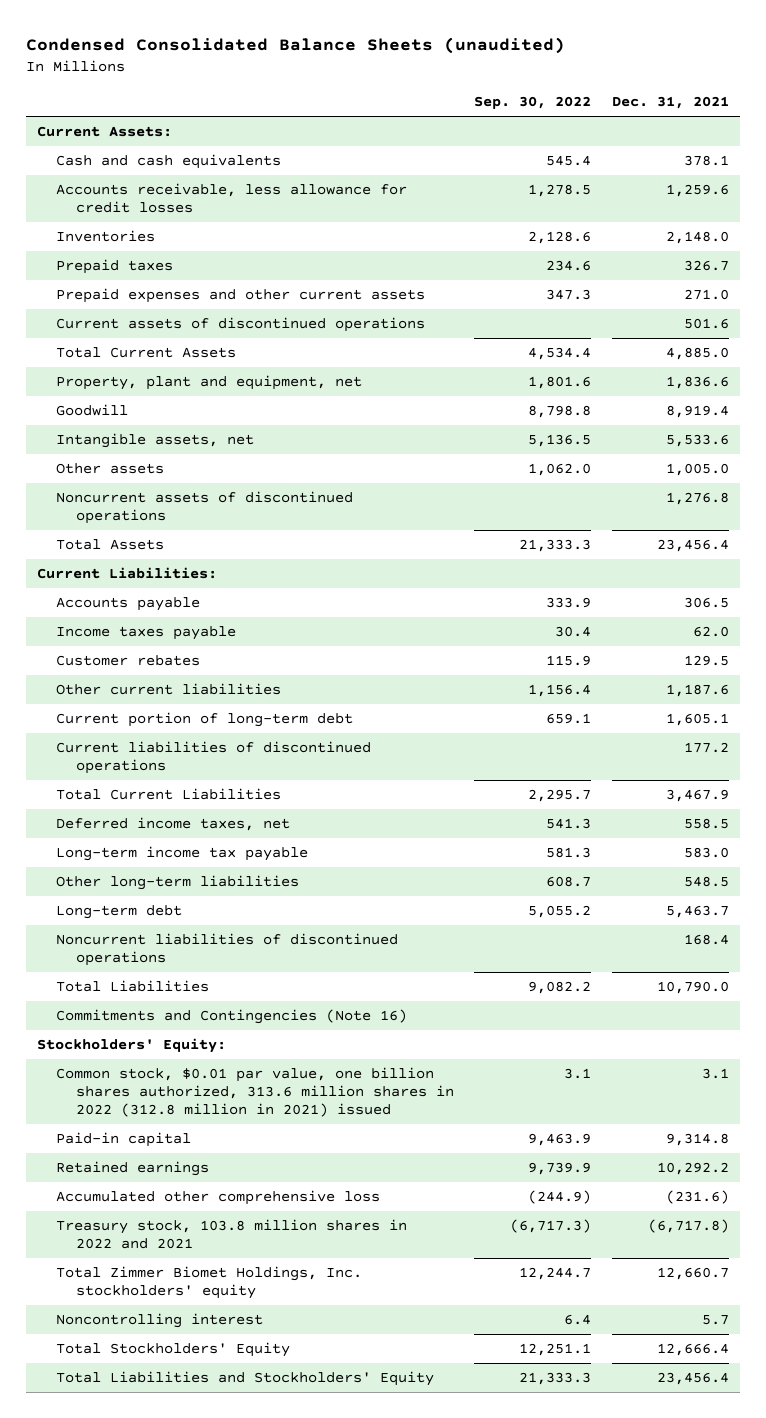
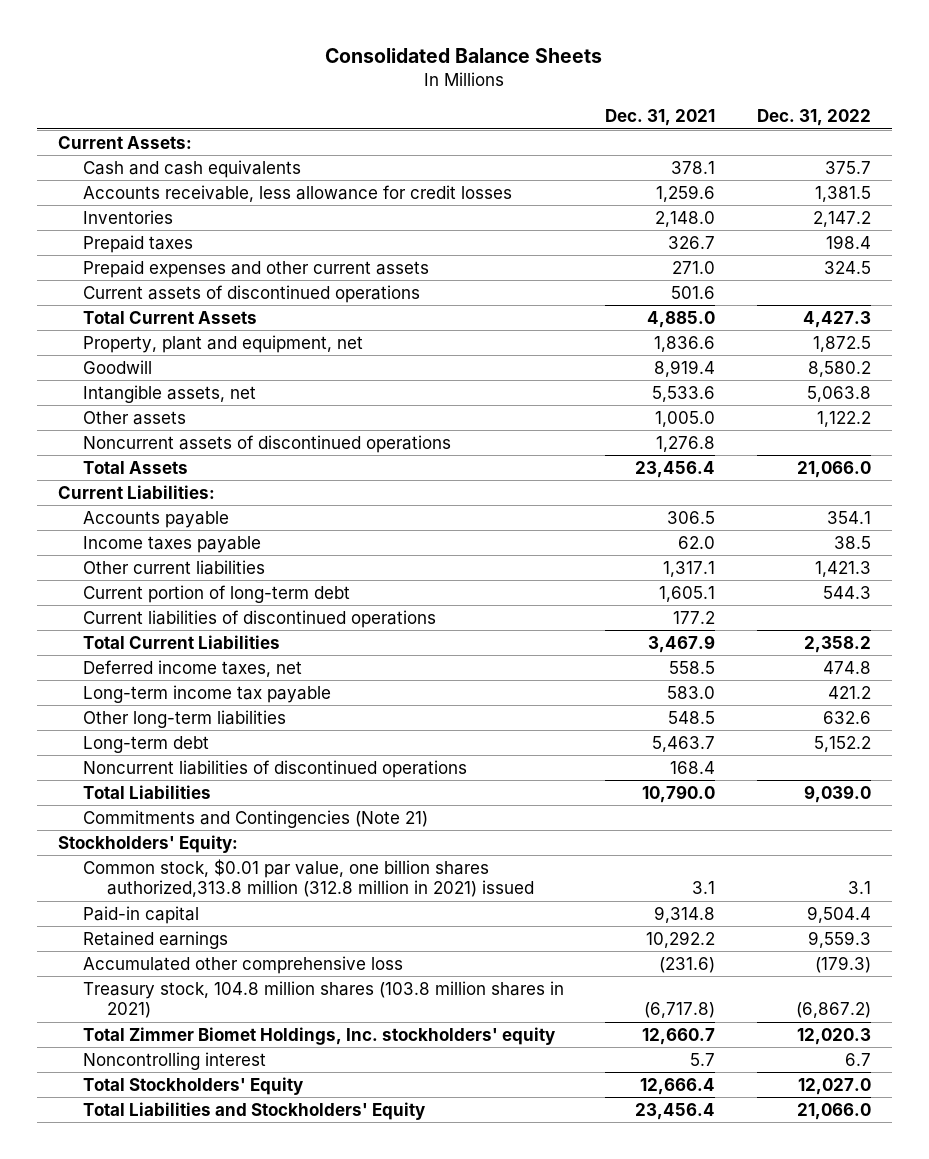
[26,37,566,55] Condensed Consolidated Balance Sheets (unaudited) -> [325,48,603,64] Consolidated Balance Sheets
[474,95,592,109] Sep. 30, 2022 -> none
none -> [757,109,872,127] Dec. 31, 2022
[56,655,201,667] Customer rebates -> none
[666,684,730,698] 1,187.6 -> [663,560,716,577] 1,317.1
[56,1009,408,1025] Commitments and Contingencies (Note 16) -> [82,809,428,828] Commitments and Contingencies (Note 21)
[56,1067,454,1118] Common stock, $0.01 par value, one billion shares authorized, 313.6 million shares in 2022 (312.8 million in 2021) issued -> [82,858,535,898] Common stock, $0.01 par value, one billion shares authorized,313.8 million (312.8 million in 2021) issued
[56,1219,408,1250] Treasury stock, 103.8 million shares in 2022 and 2021 -> [82,980,564,1019] Treasury stock, 104.8 million shares (103.8 million shares in 2021)

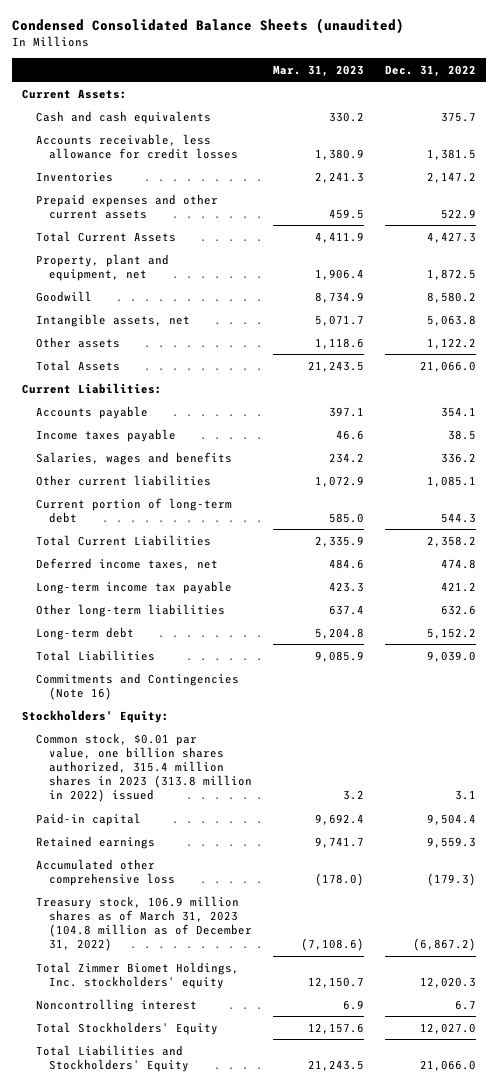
[325,48,603,64] Consolidated Balance Sheets -> [12,18,405,35] Condensed Consolidated Balance Sheets (unaudited)
[605,109,716,127] Dec. 31, 2021 -> none
none -> [273,64,365,77] Mar. 31, 2023
[82,234,193,253] Prepaid taxes -> none
[82,284,420,303] Current assets of discontinued operations -> none
[824,260,872,274] 324.5 -> [440,208,476,219] 522.9
[82,434,451,453] Noncurrent assets of discontinued operations -> none
none -> [35,451,232,465] Salaries, wages and benefits
[815,560,872,577] 1,421.3 -> [426,475,476,487] 1,085.1
[82,609,436,628] Current liabilities of discontinued operations -> none
[82,759,467,778] Noncurrent liabilities of discontinued operations -> none
[82,809,428,828] Commitments and Contingencies (Note 21) -> [35,672,239,700] Commitments and Contingencies (Note 16)
[82,858,535,898] Common stock, $0.01 par value, one billion shares authorized,313.8 million (312.8 million in 2021) issued -> [35,732,253,803] Common stock, $0.01 par value, one billion shares authorized, 315.4 million shares in 2023 (313.8 million in 2022) issued
[82,980,564,1019] Treasury stock, 104.8 million shares (103.8 million shares in 2021) -> [35,895,253,951] Treasury stock, 106.9 million shares as of March 31, 2023 (104.8 million as of December 31, 2022)

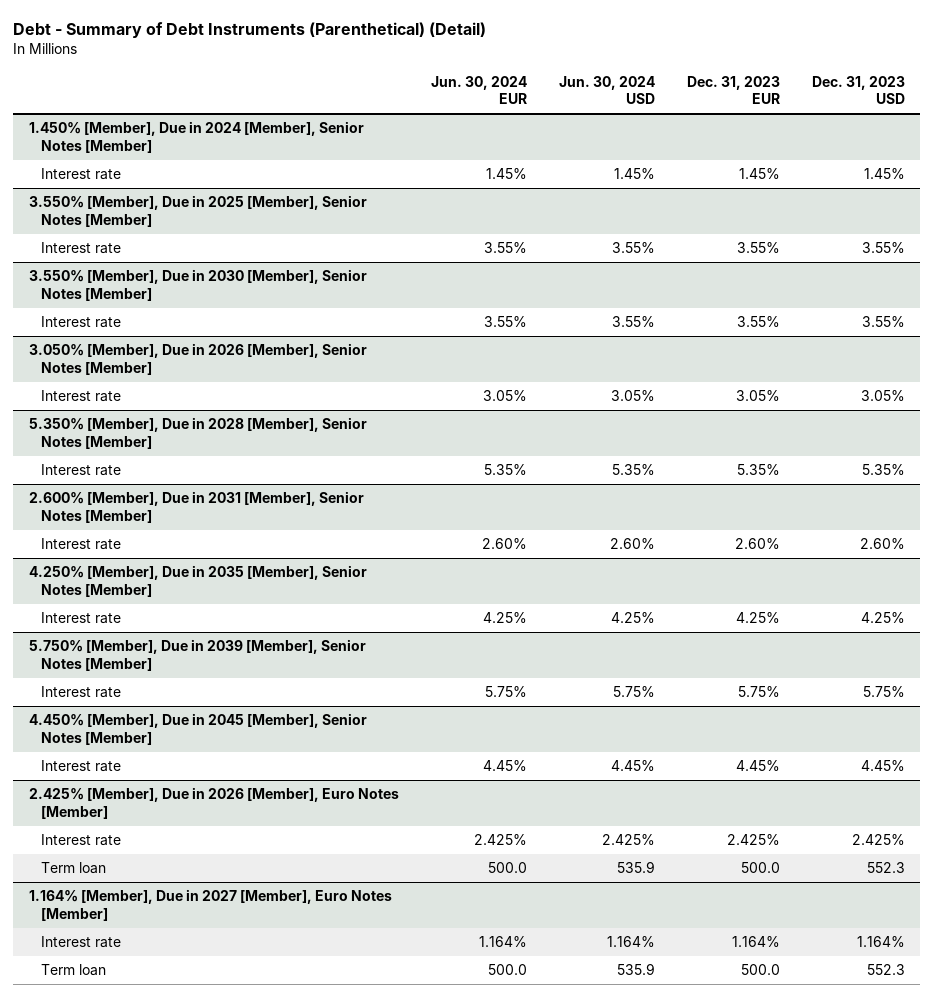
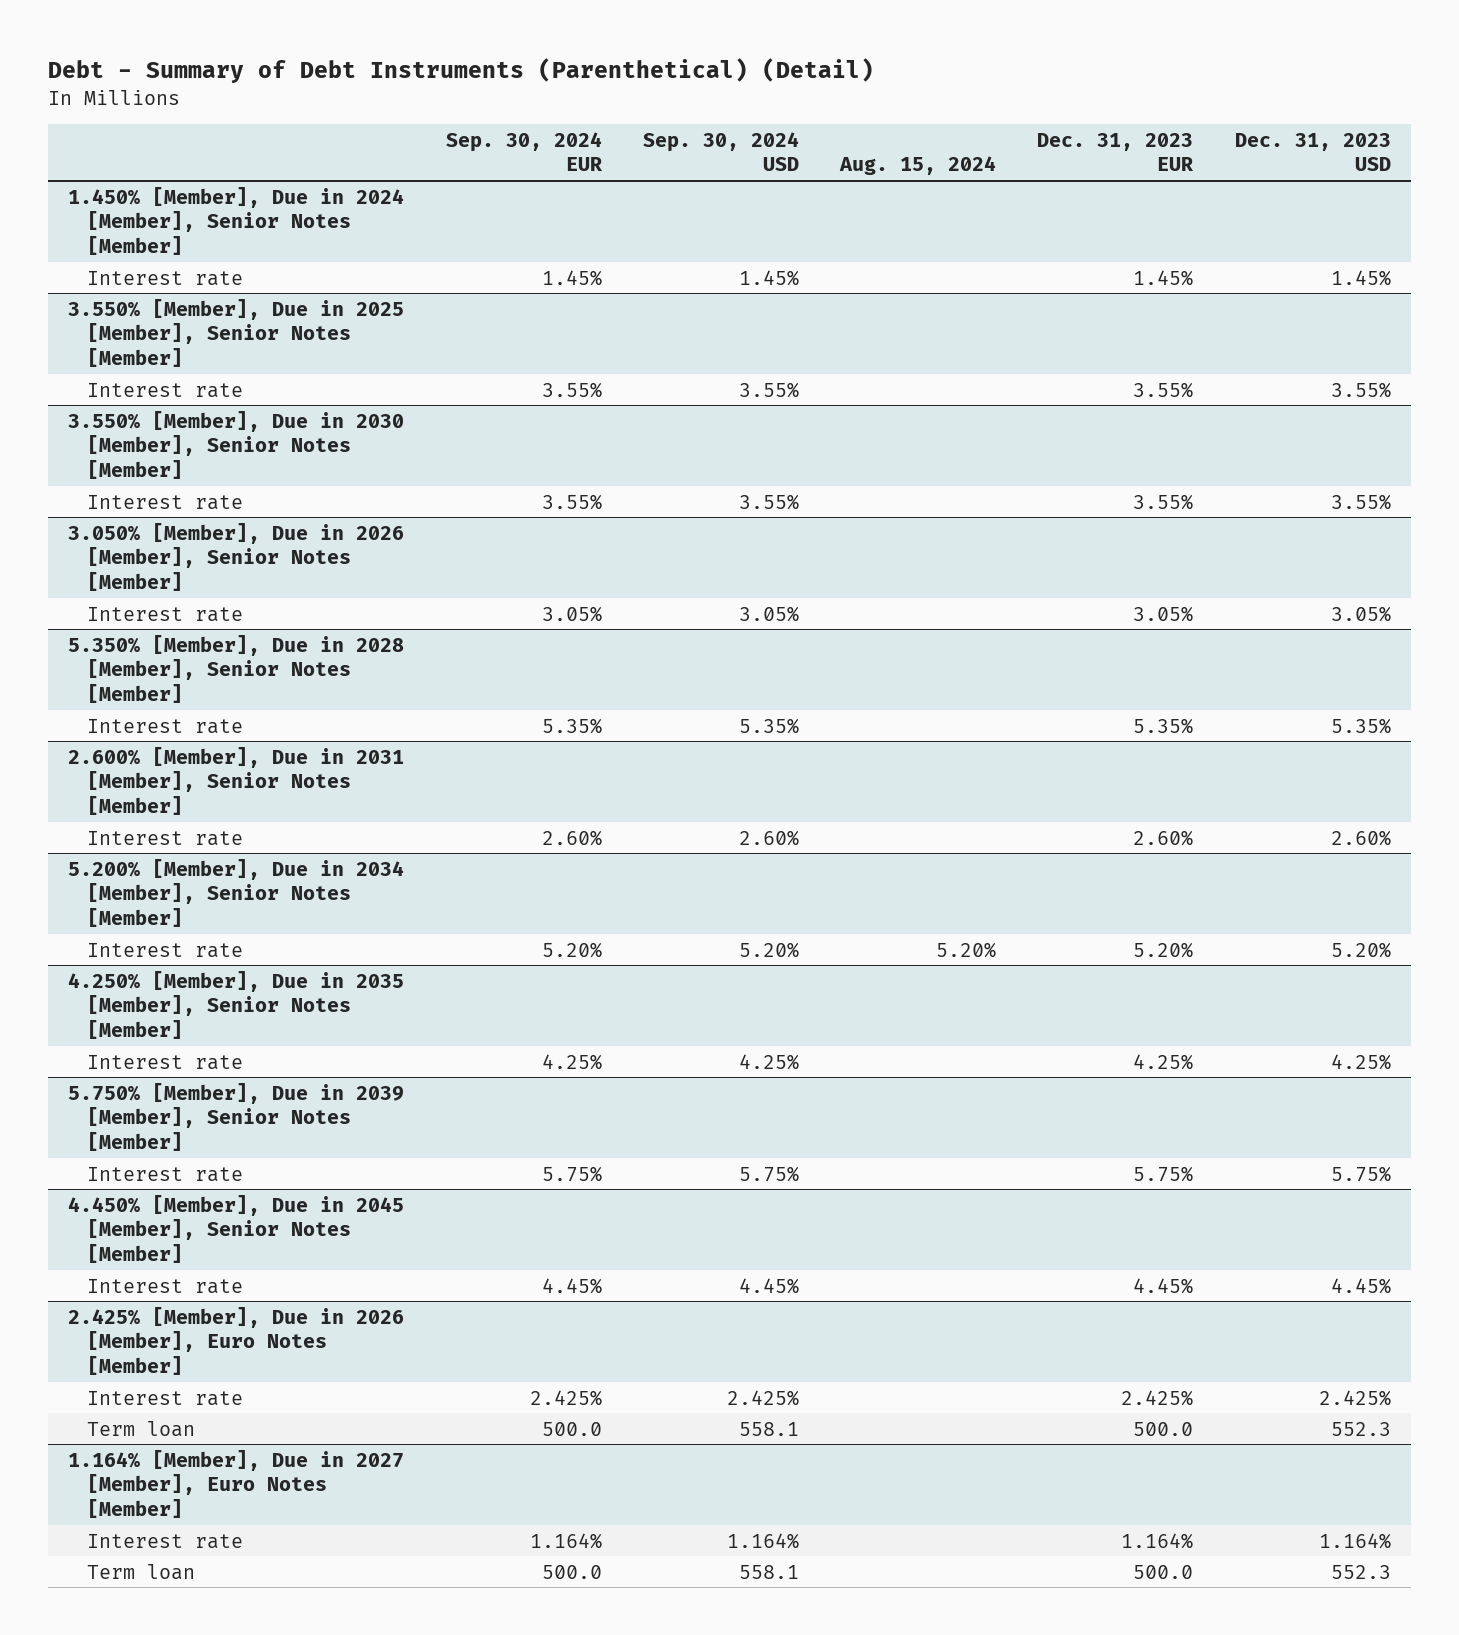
[431,75,528,105] Jun. 30, 2024 EUR -> none
[558,75,655,105] Jun. 30, 2024 USD -> none
none -> [445,131,603,172] Sep. 30, 2024 EUR
none -> [642,131,799,172] Sep. 30, 2024 USD
none -> [839,156,997,176] Aug. 15, 2024
none -> [68,858,405,928] 5.200% [Member], Due in 2034 [Member], Senior Notes [Member]
none -> [86,942,243,958] Interest rate

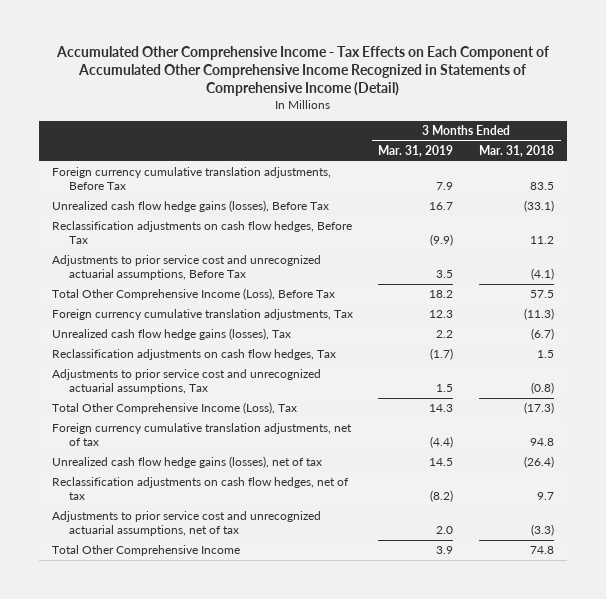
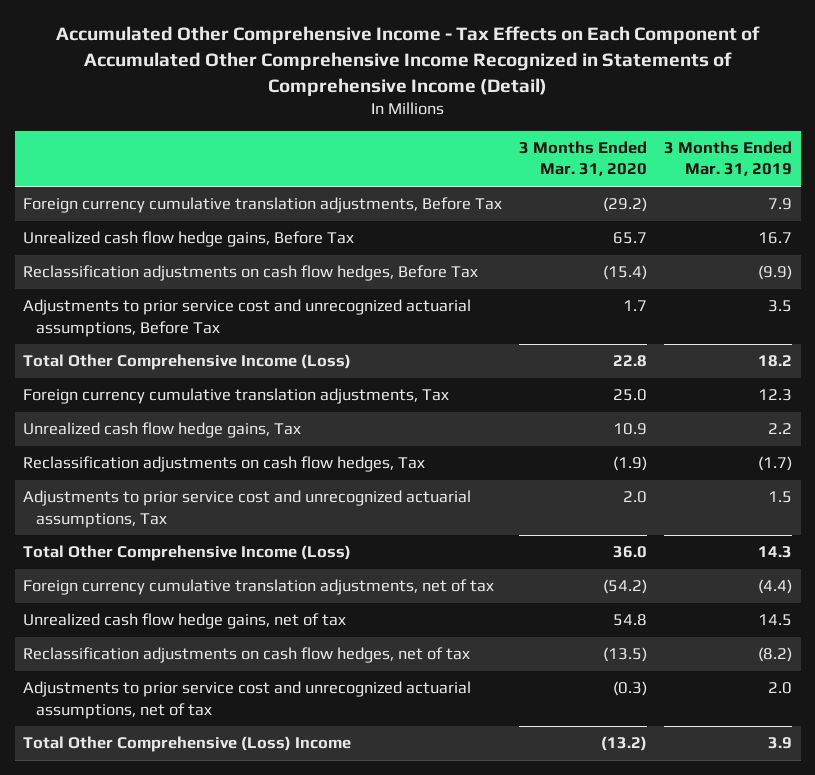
[479,145,555,158] Mar. 31, 2018 -> none
none -> [519,140,648,177] 3 Months Ended Mar. 31, 2020
[51,200,329,213] Unrealized cash flow hedge gains (losses), Before Tax -> [23,231,355,248] Unrealized cash flow hedge gains, Before Tax
[51,288,335,301] Total Other Comprehensive Income (Loss), Before Tax -> [23,354,352,371] Total Other Comprehensive Income (Loss)
[51,328,291,341] Unrealized cash flow hedge gains (losses), Tax -> [23,422,302,439] Unrealized cash flow hedge gains, Tax
[51,402,297,415] Total Other Comprehensive Income (Loss), Tax -> [23,545,352,562] Total Other Comprehensive Income (Loss)
[51,456,322,469] Unrealized cash flow hedge gains (losses), net of tax -> [23,613,347,630] Unrealized cash flow hedge gains, net of tax
[51,545,240,557] Total Other Comprehensive Income -> [23,736,352,753] Total Other Comprehensive (Loss) Income

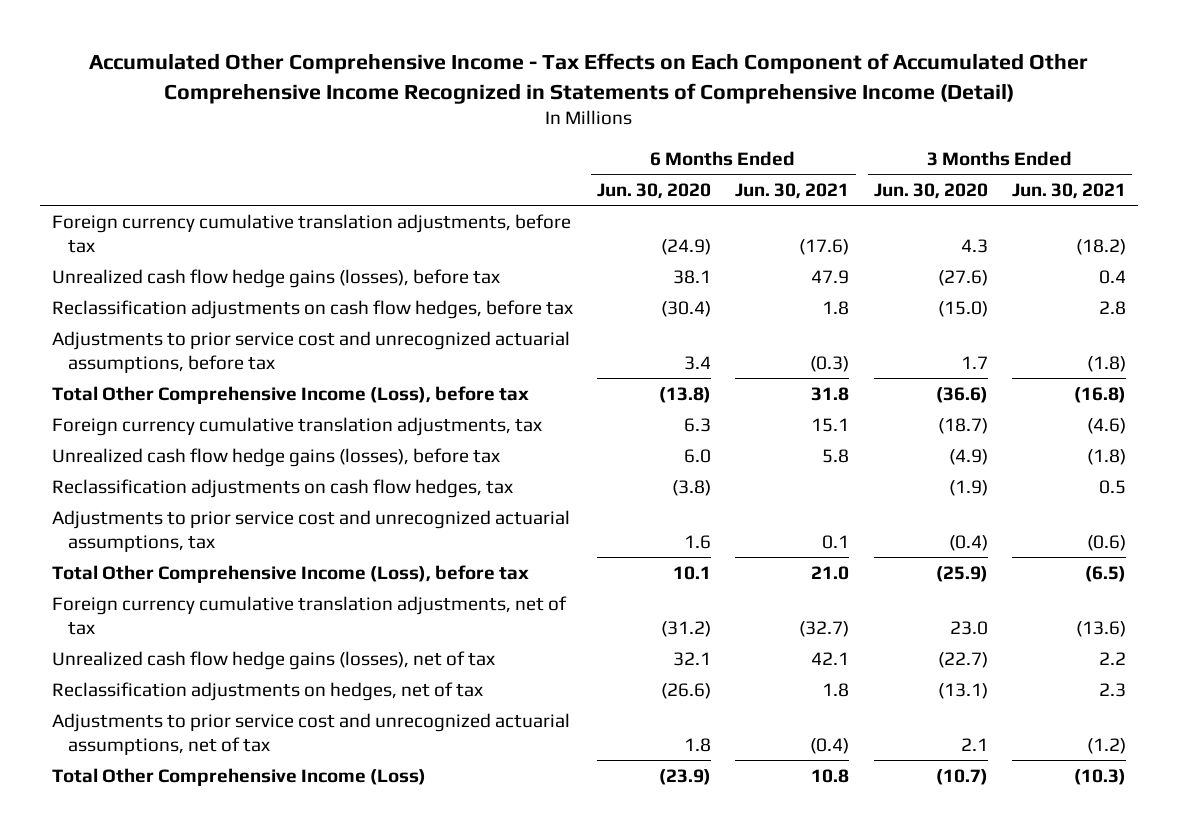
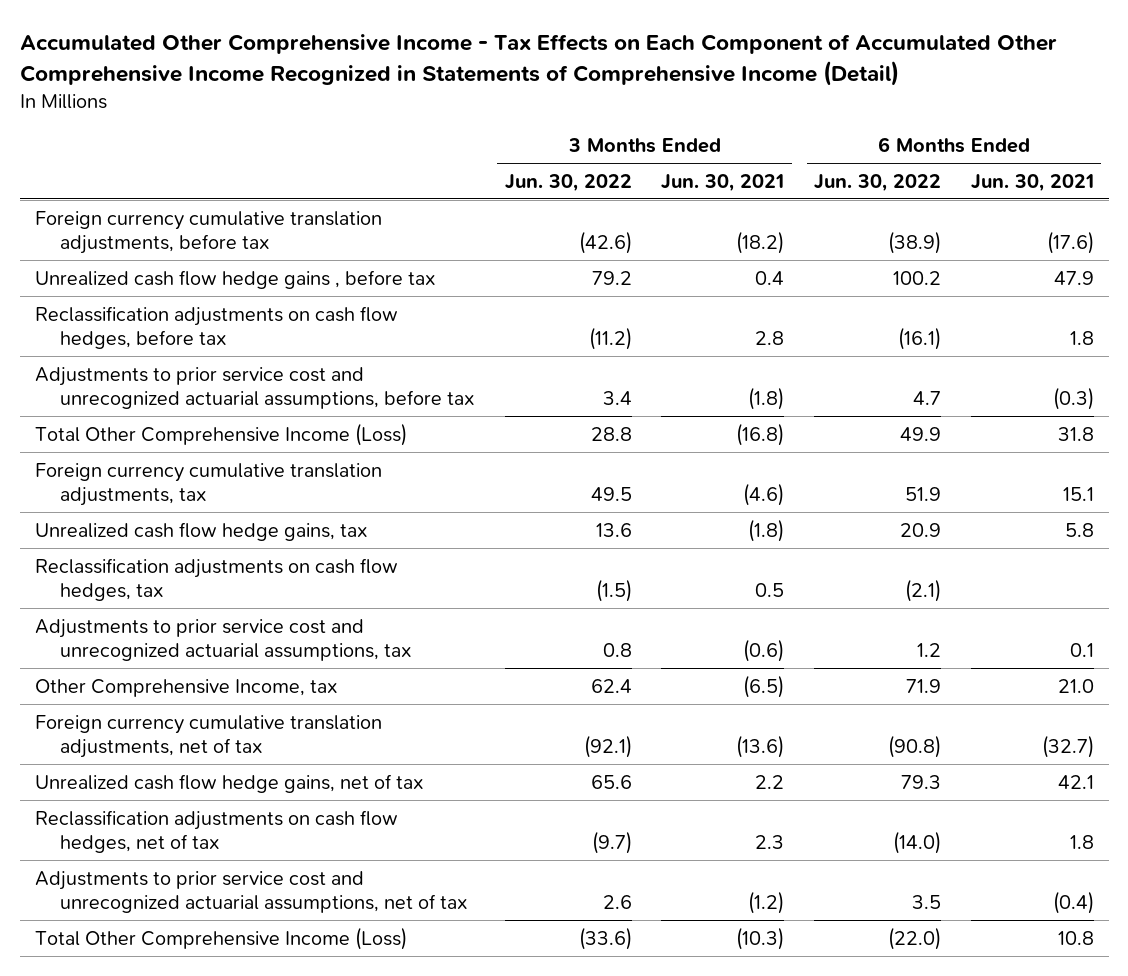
[597,182,712,199] Jun. 30, 2020 -> none
[873,182,988,199] Jun. 30, 2020 -> none
none -> [504,173,632,192] Jun. 30, 2022
none -> [814,173,942,192] Jun. 30, 2022
[51,268,500,288] Unrealized cash flow hedge gains (losses), before tax -> [34,269,436,289] Unrealized cash flow hedge gains , before tax
[51,385,529,404] Total Other Comprehensive Income (Loss), before tax -> [34,422,407,446] Total Other Comprehensive Income (Loss)
[51,447,500,467] Unrealized cash flow hedge gains (losses), before tax -> [34,521,368,541] Unrealized cash flow hedge gains, tax
[51,564,529,583] Total Other Comprehensive Income (Loss), before tax -> [34,678,338,697] Other Comprehensive Income, tax
[51,650,495,670] Unrealized cash flow hedge gains (losses), net of tax -> [34,773,424,793] Unrealized cash flow hedge gains, net of tax
[51,681,483,701] Reclassification adjustments on hedges, net of tax -> [34,809,398,853] Reclassification adjustments on cash flow hedges, net of tax

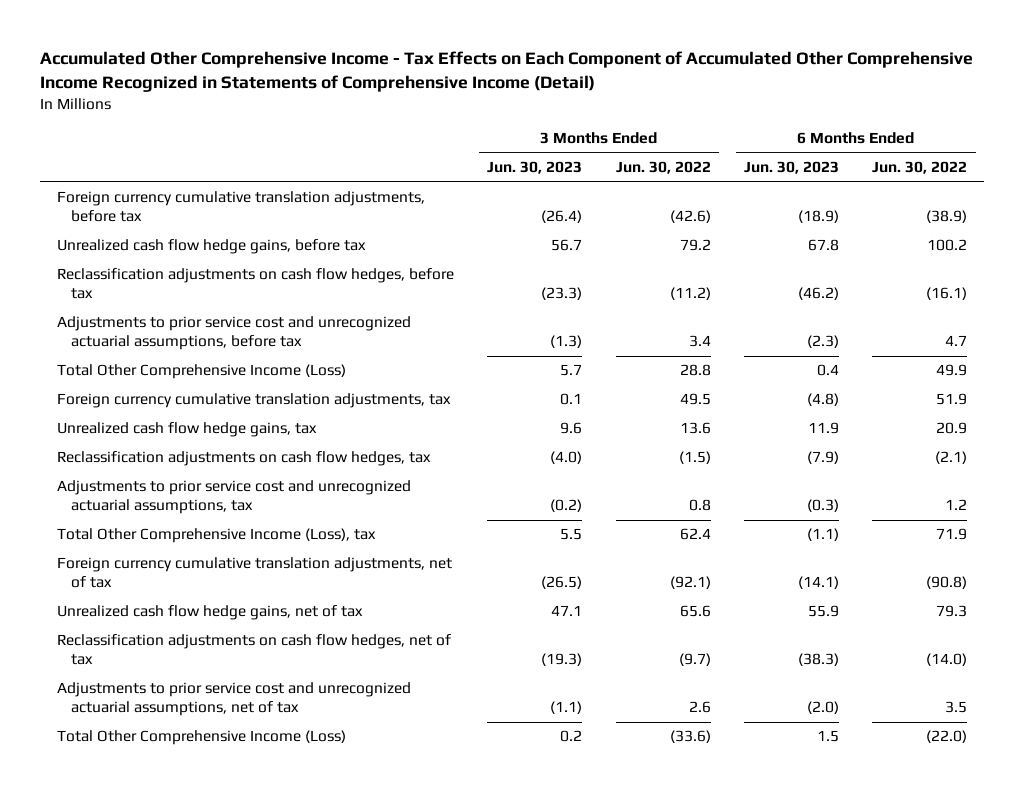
[661,173,785,192] Jun. 30, 2021 -> none
[970,173,1094,192] Jun. 30, 2021 -> none
none -> [487,161,583,175] Jun. 30, 2023
none -> [743,161,839,175] Jun. 30, 2023
[34,269,436,289] Unrealized cash flow hedge gains , before tax -> [57,239,367,255] Unrealized cash flow hedge gains, before tax
[34,678,338,697] Other Comprehensive Income, tax -> [57,528,377,544] Total Other Comprehensive Income (Loss), tax

